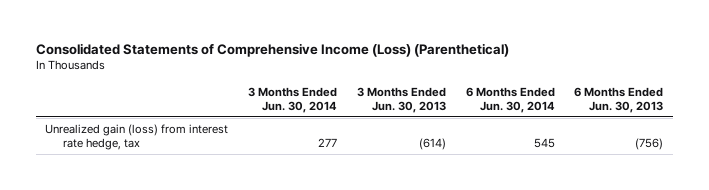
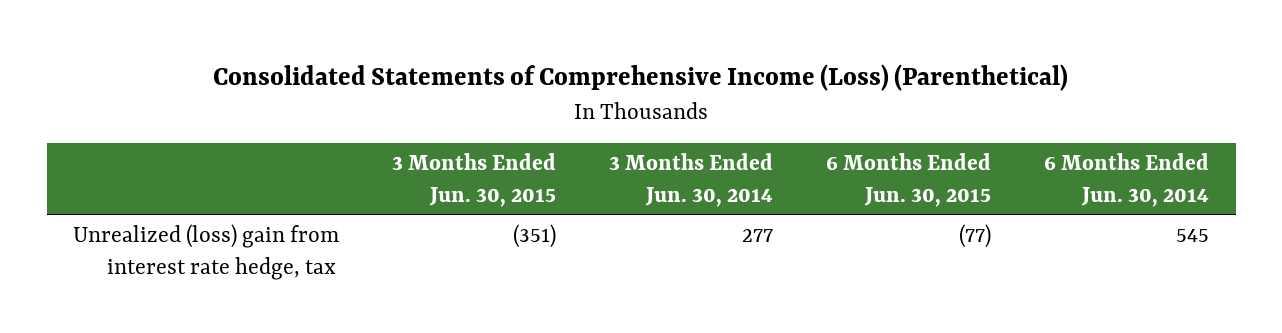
[356,86,446,113] 3 Months Ended Jun. 30, 2013 -> none
[574,86,664,113] 6 Months Ended Jun. 30, 2013 -> none
none -> [392,152,557,207] 3 Months Ended Jun. 30, 2015
none -> [826,152,992,207] 6 Months Ended Jun. 30, 2015
[45,124,229,151] Unrealized gain (loss) from interest rate hedge, tax -> [73,223,340,280] Unrealized (loss) gain from interest rate hedge, tax

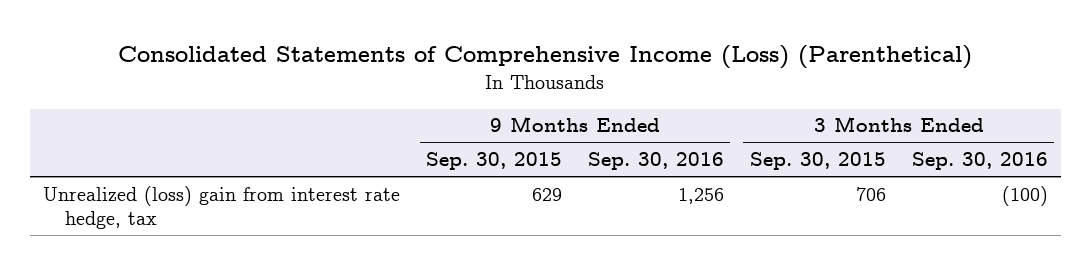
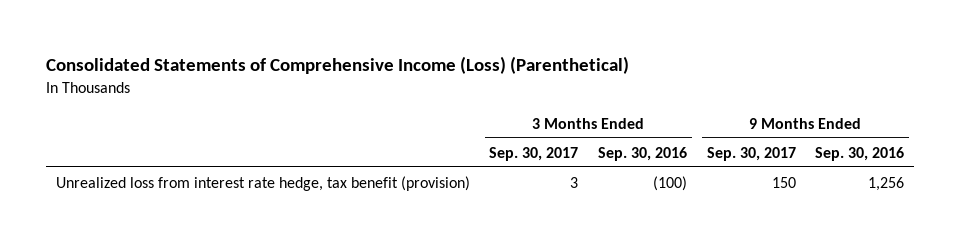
[426,152,563,171] Sep. 30, 2015 -> none
[749,152,886,171] Sep. 30, 2015 -> none
none -> [489,146,579,161] Sep. 30, 2017
none -> [706,146,796,161] Sep. 30, 2017
[43,185,401,230] Unrealized (loss) gain from interest rate hedge, tax -> [55,175,470,191] Unrealized loss from interest rate hedge, tax benefit (provision)

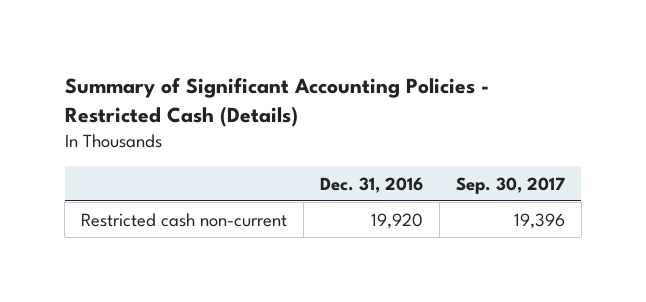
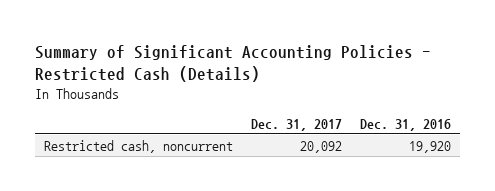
[455,176,565,194] Sep. 30, 2017 -> none
none -> [251,118,343,131] Dec. 31, 2017
[80,212,287,227] Restricted cash non-current -> [44,140,234,154] Restricted cash, noncurrent

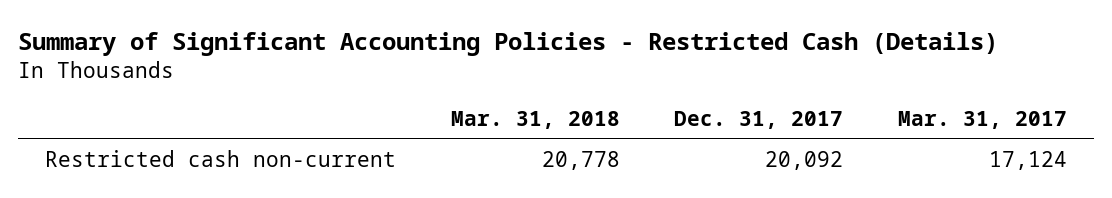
[360,118,452,131] Dec. 31, 2016 -> none
none -> [450,111,620,130] Mar. 31, 2018
none -> [897,111,1067,130] Mar. 31, 2017
[44,140,234,154] Restricted cash, noncurrent -> [45,150,397,168] Restricted cash non-current

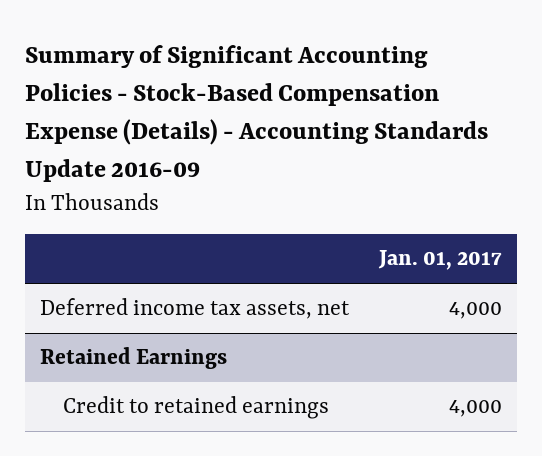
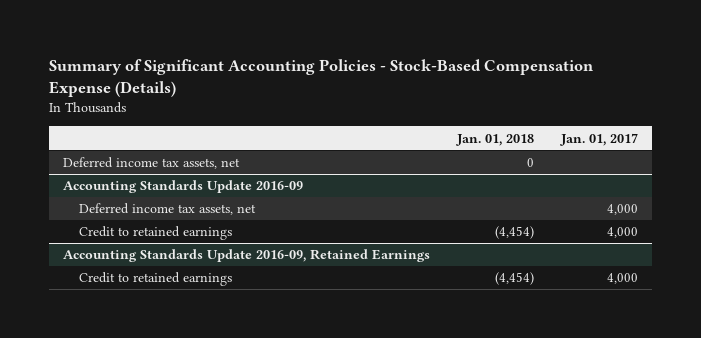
[25,45,489,182] Summary of Significant Accounting Policies - Stock-Based Compensation Expense (Details) - Accounting Standards Update 2016-09 -> [49,59,595,98] Summary of Significant Accounting Policies - Stock-Based Compensation Expense (Details)
none -> [456,133,535,146] Jan. 01, 2018
none -> [63,157,241,170] Deferred income tax assets, net
none -> [63,180,304,194] Accounting Standards Update 2016-09
[40,347,228,370] Retained Earnings -> none
none -> [63,249,431,263] Accounting Standards Update 2016-09, Retained Earnings
none -> [79,272,233,287] Credit to retained earnings

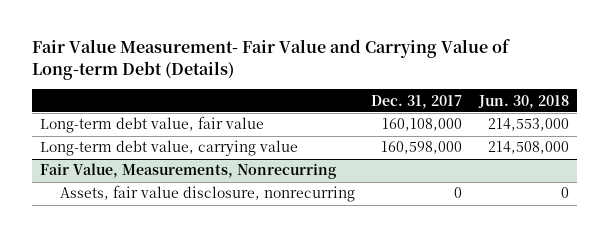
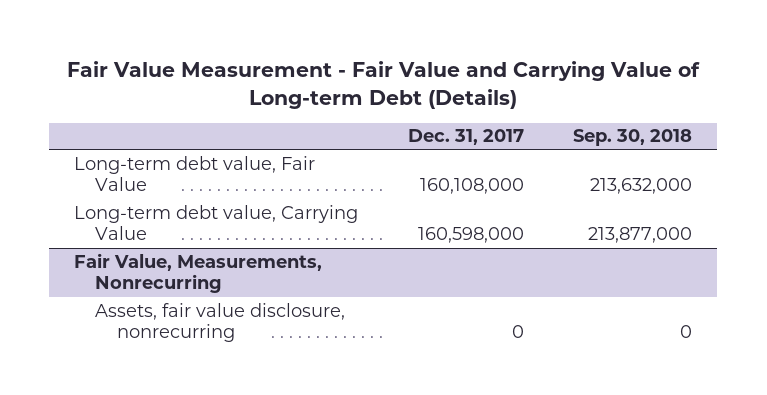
[31,39,510,81] Fair Value Measurement- Fair Value and Carrying Value of Long-term Debt (Details) -> [67,61,701,109] Fair Value Measurement - Fair Value and Carrying Value of Long-term Debt (Details)
[477,94,569,109] Jun. 30, 2018 -> none
none -> [573,129,693,147] Sep. 30, 2018
[39,116,264,134] Long-term debt value, fair value -> [74,155,316,192] Long-term debt value, Fair Value
[39,140,298,157] Long-term debt value, carrying value -> [74,204,359,241] Long-term debt value, Carrying Value

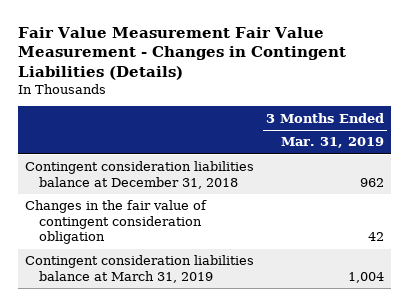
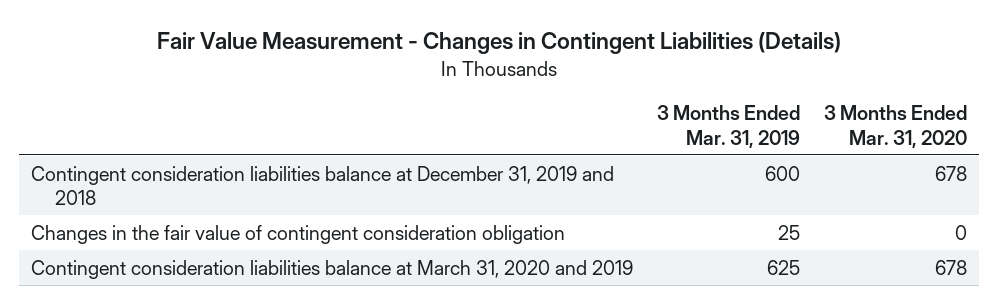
[18,26,347,80] Fair Value Measurement Fair Value Measurement - Changes in Contingent Liabilities (Details) -> [156,32,841,55] Fair Value Measurement - Changes in Contingent Liabilities (Details)
none -> [823,104,967,148] 3 Months Ended Mar. 31, 2020
[24,161,254,189] Contingent consideration liabilities balance at December 31, 2018 -> [30,165,614,206] Contingent consideration liabilities balance at December 31, 2019 and 2018
[360,177,385,187] 962 -> [764,165,800,181] 600
[368,232,385,242] 42 -> [777,224,800,240] 25
[24,255,254,283] Contingent consideration liabilities balance at March 31, 2019 -> [30,259,633,279] Contingent consideration liabilities balance at March 31, 2020 and 2019
[348,271,385,283] 1,004 -> [766,259,800,275] 625

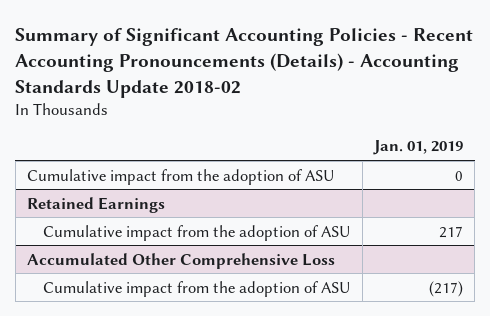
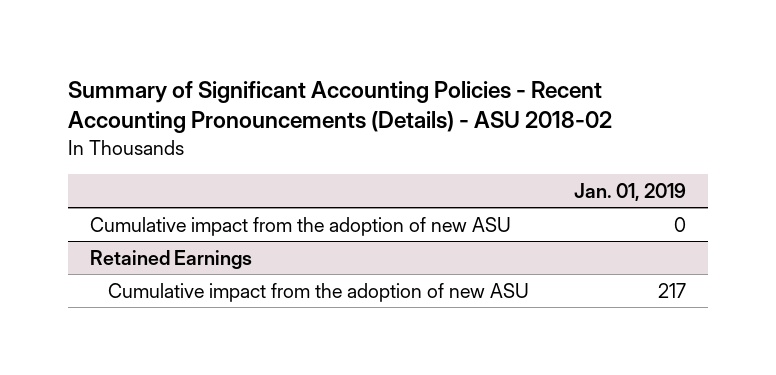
[15,28,474,98] Summary of Significant Accounting Policies - Recent Accounting Pronouncements (Details) - Accounting Standards Update 2018-02 -> [67,80,612,134] Summary of Significant Accounting Policies - Recent Accounting Pronouncements (Details) - ASU 2018-02
[27,168,335,185] Cumulative impact from the adoption of ASU -> [90,216,512,236] Cumulative impact from the adoption of new ASU
[27,252,336,269] Accumulated Other Comprehensive Loss -> none
[43,280,351,297] Cumulative impact from the adoption of ASU -> none
[43,224,351,241] Cumulative impact from the adoption of ASU -> [107,282,529,302] Cumulative impact from the adoption of new ASU

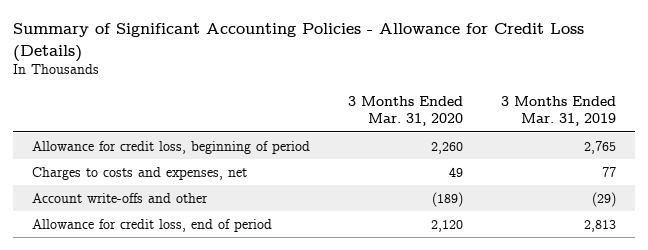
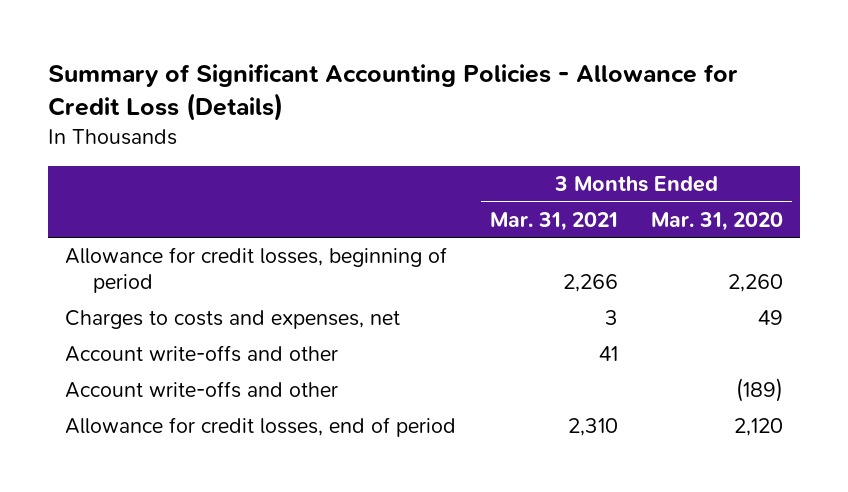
[501,95,617,127] 3 Months Ended Mar. 31, 2019 -> none
none -> [489,211,618,231] Mar. 31, 2021
[31,140,310,154] Allowance for credit loss, beginning of period -> [64,247,447,294] Allowance for credit losses, beginning of period
none -> [64,345,338,363] Account write-offs and other
[31,218,272,232] Allowance for credit loss, end of period -> [64,417,456,438] Allowance for credit losses, end of period

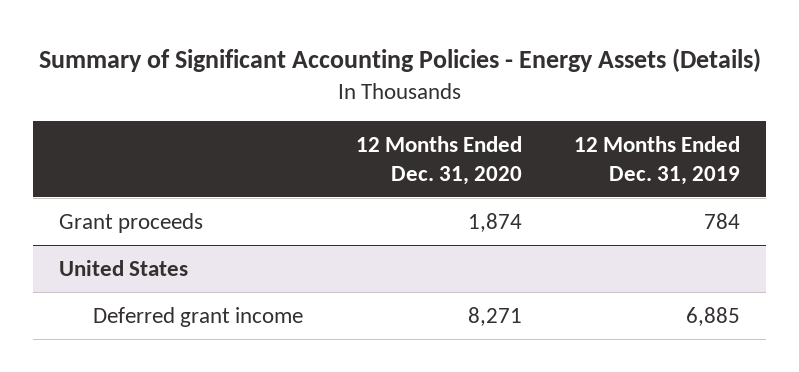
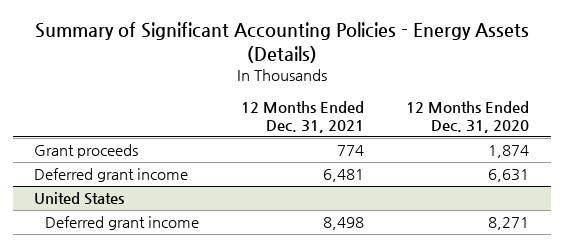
[574,135,741,185] 12 Months Ended Dec. 31, 2019 -> none
none -> [240,101,364,134] 12 Months Ended Dec. 31, 2021
none -> [33,168,188,183] Deferred grant income

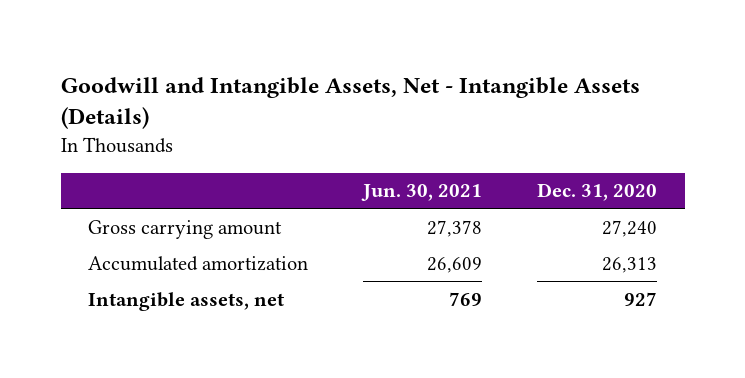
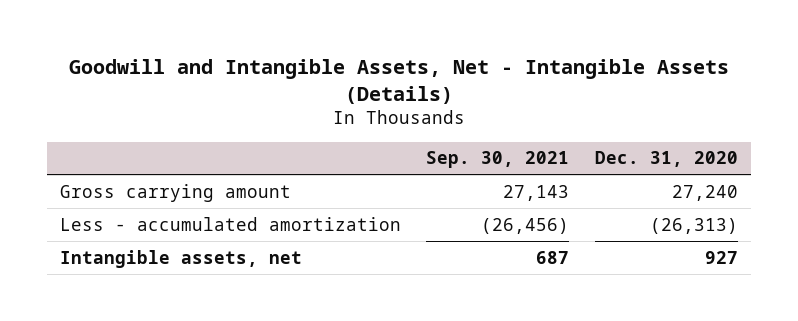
[361,184,483,202] Jun. 30, 2021 -> none
none -> [426,151,570,169] Sep. 30, 2021
[88,255,309,271] Accumulated amortization -> [59,216,401,231] Less - accumulated amortization
[602,256,658,273] 26,313 -> [649,217,738,234] (26,313)

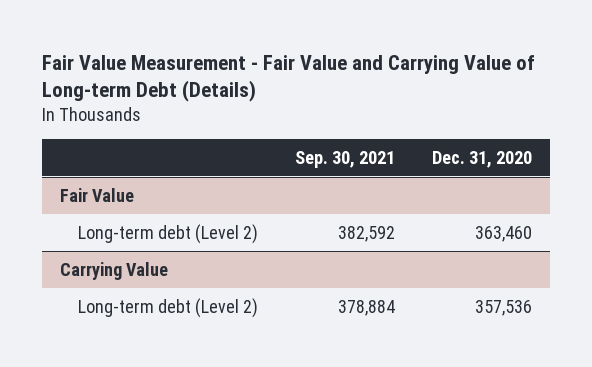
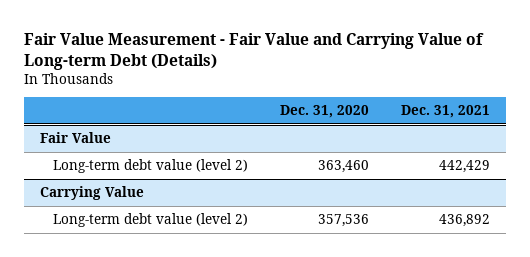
[294,150,395,168] Sep. 30, 2021 -> none
none -> [400,105,490,119] Dec. 31, 2021
[77,223,258,244] Long-term debt (Level 2) -> [52,159,248,174] Long-term debt value (level 2)
[77,297,258,318] Long-term debt (Level 2) -> [52,213,248,228] Long-term debt value (level 2)

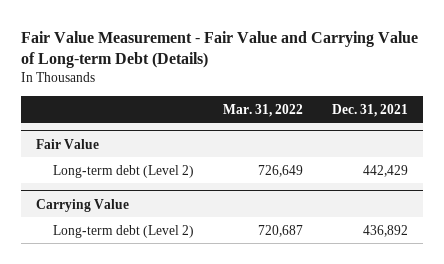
[279,105,369,119] Dec. 31, 2020 -> none
none -> [222,103,303,117] Mar. 31, 2022
[52,159,248,174] Long-term debt value (level 2) -> [52,164,194,178] Long-term debt (Level 2)
[52,213,248,228] Long-term debt value (level 2) -> [52,224,194,238] Long-term debt (Level 2)

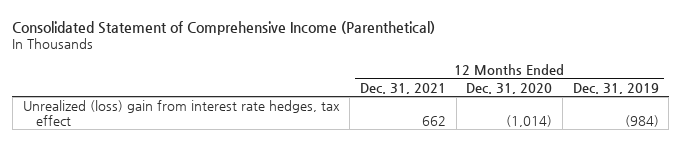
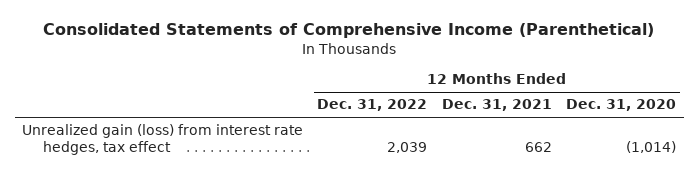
[12,20,436,35] Consolidated Statement of Comprehensive Income (Parenthetical) -> [43,23,655,39] Consolidated Statements of Comprehensive Income (Parenthetical)
[572,82,659,94] Dec. 31, 2019 -> none
none -> [317,99,428,112] Dec. 31, 2022
[22,100,340,126] Unrealized (loss) gain from interest rate hedges, tax effect -> [21,124,303,156] Unrealized gain (loss) from interest rate hedges, tax effect

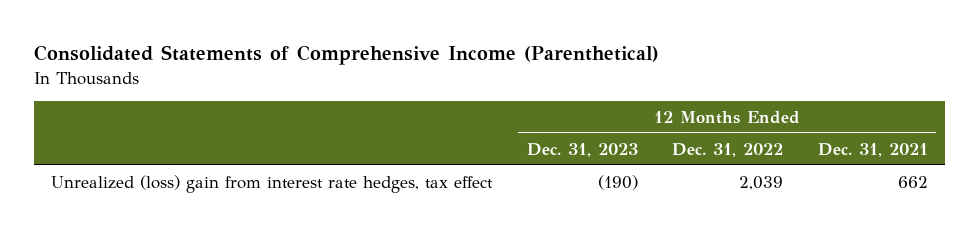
[566,99,677,112] Dec. 31, 2020 -> none
none -> [526,142,638,157] Dec. 31, 2023
[21,124,303,156] Unrealized gain (loss) from interest rate hedges, tax effect -> [51,174,494,193] Unrealized (loss) gain from interest rate hedges, tax effect

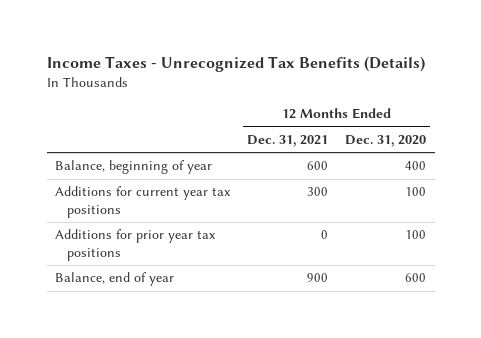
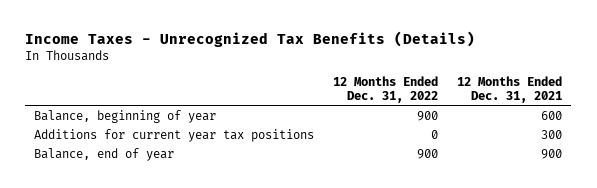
[345,135,427,148] Dec. 31, 2020 -> none
none -> [333,75,439,103] 12 Months Ended Dec. 31, 2022
[55,229,217,261] Additions for prior year tax positions -> none

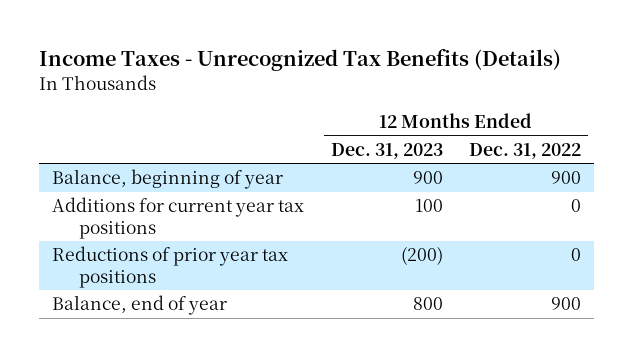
[457,75,563,103] 12 Months Ended Dec. 31, 2021 -> none
none -> [330,142,443,159] Dec. 31, 2023
none -> [52,246,289,288] Reductions of prior year tax positions

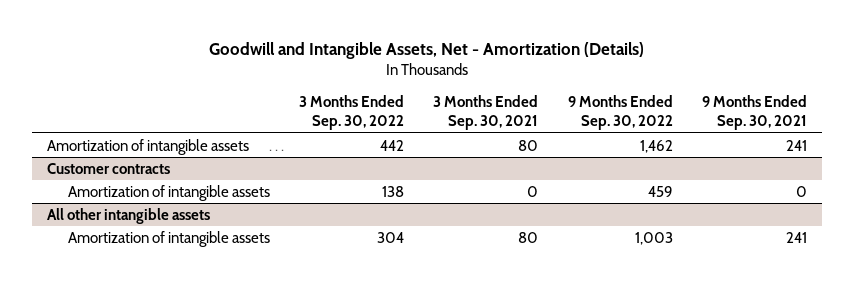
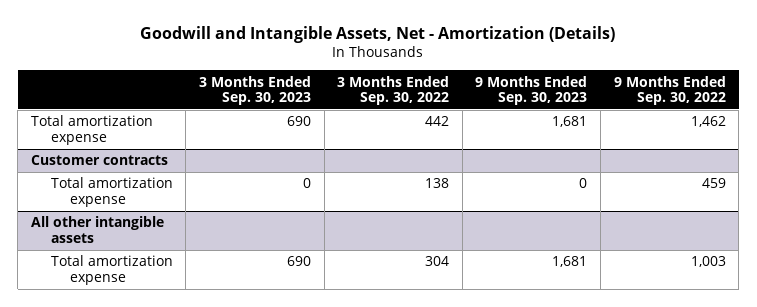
[433,95,539,131] 3 Months Ended Sep. 30, 2021 -> none
[702,95,808,131] 9 Months Ended Sep. 30, 2021 -> none
none -> [198,75,311,106] 3 Months Ended Sep. 30, 2023
none -> [475,75,588,106] 9 Months Ended Sep. 30, 2023
[46,138,249,155] Amortization of intangible assets -> [30,115,153,145] Total amortization expense
[67,184,270,201] Amortization of intangible assets -> [50,177,173,207] Total amortization expense
[67,230,270,247] Amortization of intangible assets -> [50,255,173,285] Total amortization expense

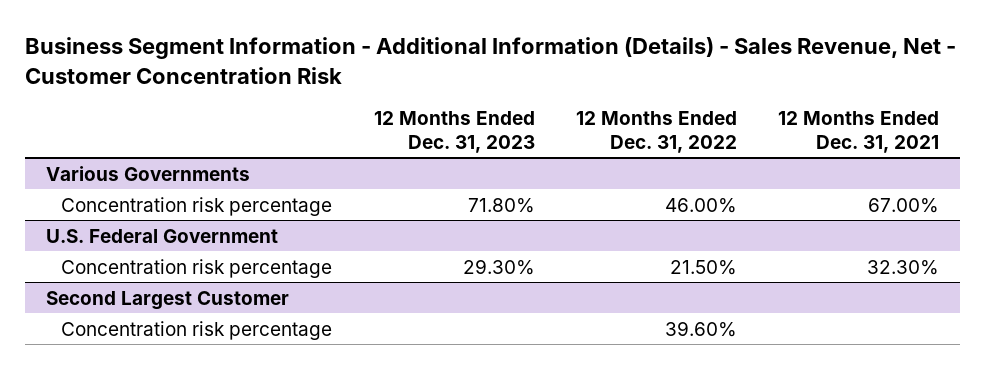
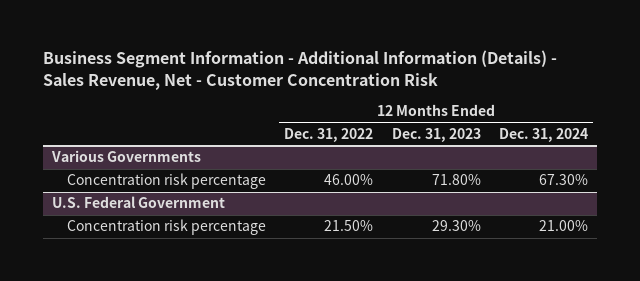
[778,111,940,153] 12 Months Ended Dec. 31, 2021 -> none
none -> [498,127,588,142] Dec. 31, 2024
[45,290,289,310] Second Largest Customer -> none
[61,320,333,340] Concentration risk percentage -> none

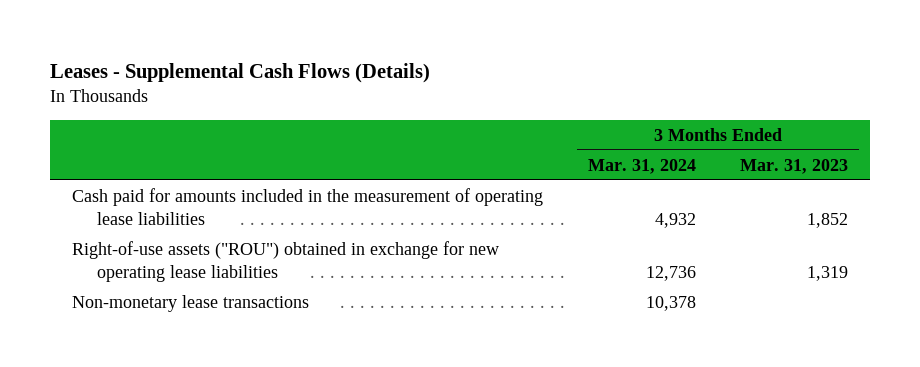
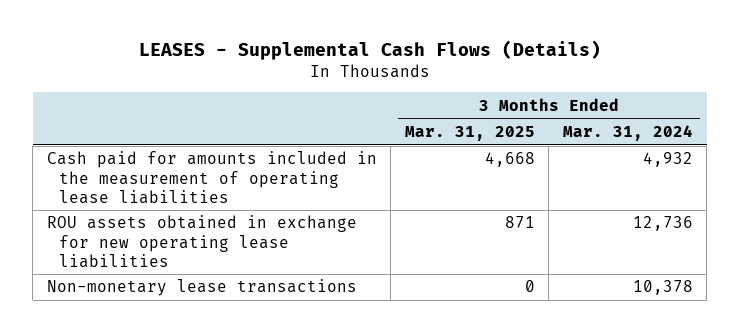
[49,62,430,83] Leases - Supplemental Cash Flows (Details) -> [138,40,601,61] LEASES - Supplemental Cash Flows (Details)
[740,158,849,174] Mar. 31, 2023 -> none
none -> [404,125,535,141] Mar. 31, 2025
[72,240,500,282] Right-of-use assets ("ROU") obtained in exchange for new operating lease liabilities -> [46,215,357,268] ROU assets obtained in exchange for new operating lease liabilities

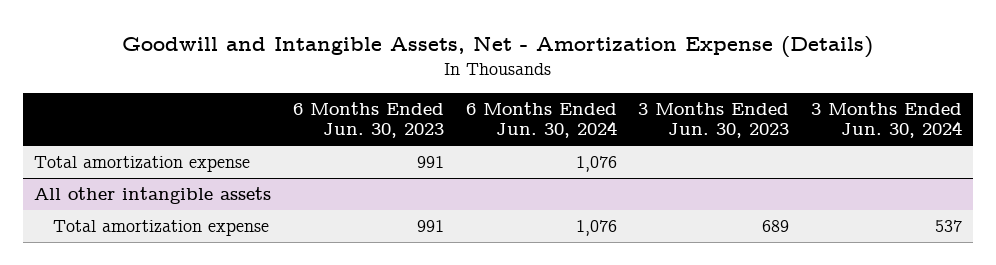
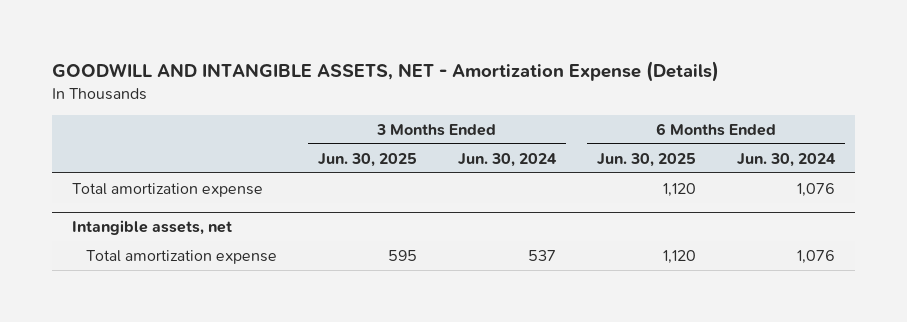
[122,35,874,58] Goodwill and Intangible Assets, Net - Amortization Expense (Details) -> [51,60,719,82] GOODWILL AND INTANGIBLE ASSETS, NET - Amortization Expense (Details)
[292,101,444,139] 6 Months Ended Jun. 30, 2023 -> none
[638,101,790,139] 3 Months Ended Jun. 30, 2023 -> none
none -> [317,152,417,167] Jun. 30, 2025
none -> [596,152,696,167] Jun. 30, 2025
[34,187,272,205] All other intangible assets -> [72,220,233,236] Intangible assets, net

